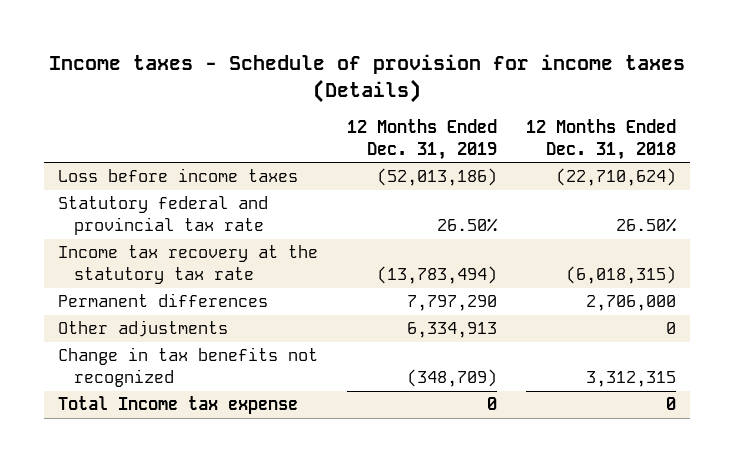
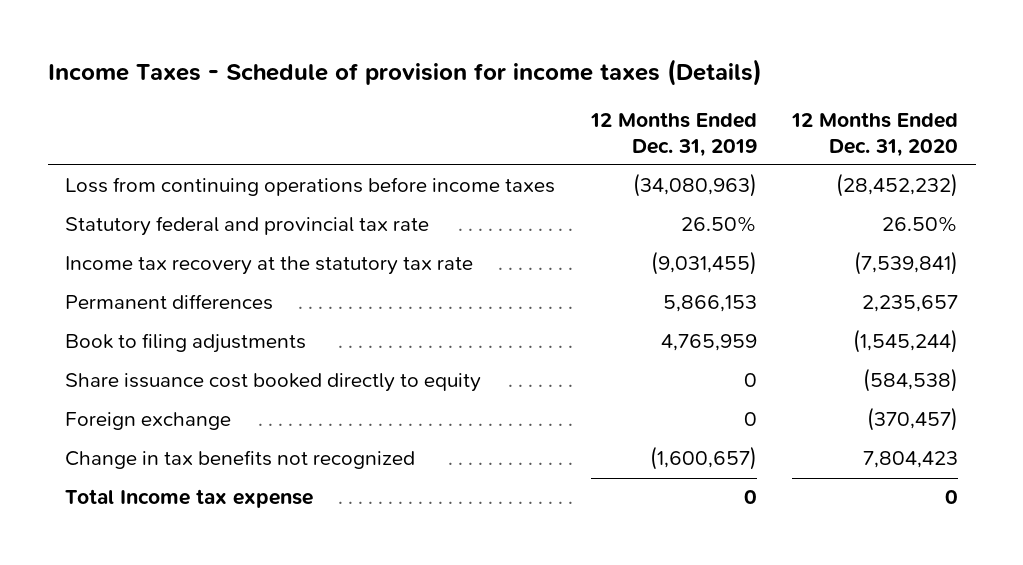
[49,54,686,103] Income taxes - Schedule of provision for income taxes (Details) -> [47,59,762,87] Income Taxes - Schedule of provision for income taxes (Details)
[525,119,676,160] 12 Months Ended Dec. 31, 2018 -> none
none -> [790,112,958,157] 12 Months Ended Dec. 31, 2020
[58,168,299,183] Loss before income taxes -> [65,177,556,197] Loss from continuing operations before income taxes
[377,168,498,187] (52,013,186) -> [632,173,757,198] (34,080,963)
[58,320,229,338] Other adjustments -> none
[377,266,498,285] (13,783,494) -> [650,251,757,276] (9,031,455)
[407,295,498,312] 7,797,290 -> [662,295,757,313] 5,866,153
none -> [65,333,307,354] Book to filing adjustments
none -> [65,373,482,393] Share issuance cost booked directly to equity
none -> [65,412,232,431] Foreign exchange
[407,369,498,388] (348,709) -> [649,446,757,471] (1,600,657)

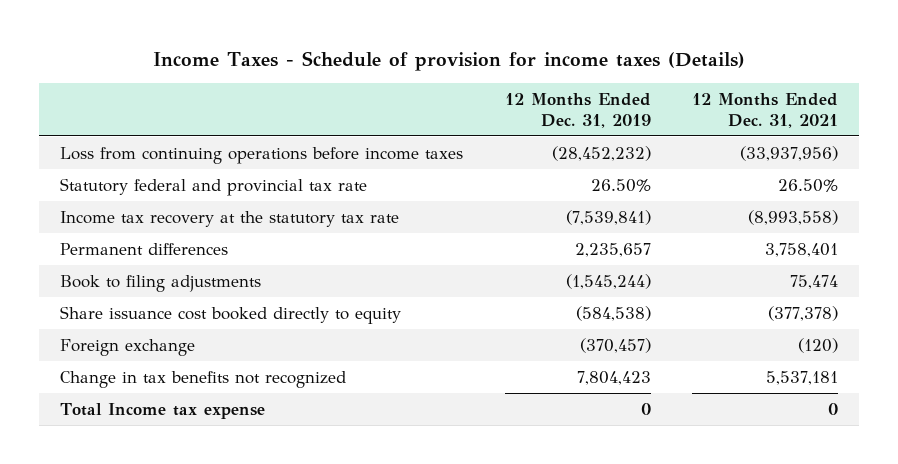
[790,112,958,157] 12 Months Ended Dec. 31, 2020 -> none
none -> [692,92,839,128] 12 Months Ended Dec. 31, 2021
[632,173,757,198] (34,080,963) -> [551,146,651,162] (28,452,232)
[650,251,757,276] (9,031,455) -> [565,210,651,226] (7,539,841)
[662,295,757,313] 5,866,153 -> [574,243,651,258] 2,235,657
[660,334,757,352] 4,765,959 -> [565,274,651,290] (1,545,244)
[743,373,757,388] 0 -> [575,306,651,322] (584,538)
[743,412,757,427] 0 -> [579,338,651,354] (370,457)
[649,446,757,471] (1,600,657) -> [576,371,651,386] 7,804,423

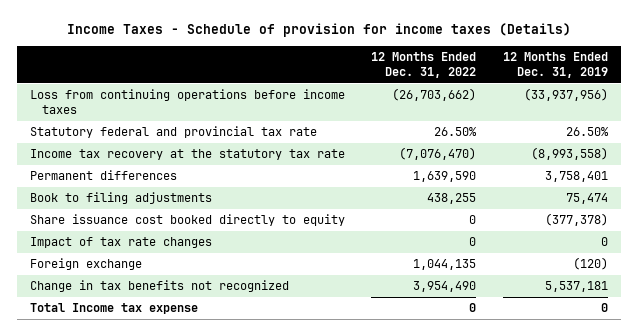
[692,92,839,128] 12 Months Ended Dec. 31, 2021 -> none
none -> [371,51,477,78] 12 Months Ended Dec. 31, 2022
[551,146,651,162] (28,452,232) -> [524,88,609,102] (33,937,956)
[565,210,651,226] (7,539,841) -> [531,147,609,161] (8,993,558)
[574,243,651,258] 2,235,657 -> [545,171,609,183] 3,758,401
[565,274,651,290] (1,545,244) -> [566,193,609,205] 75,474
[575,306,651,322] (584,538) -> [545,213,609,227] (377,378)
none -> [29,237,212,249] Impact of tax rate changes
[579,338,651,354] (370,457) -> [573,257,609,271] (120)
[576,371,651,386] 7,804,423 -> [545,281,609,293] 5,537,181

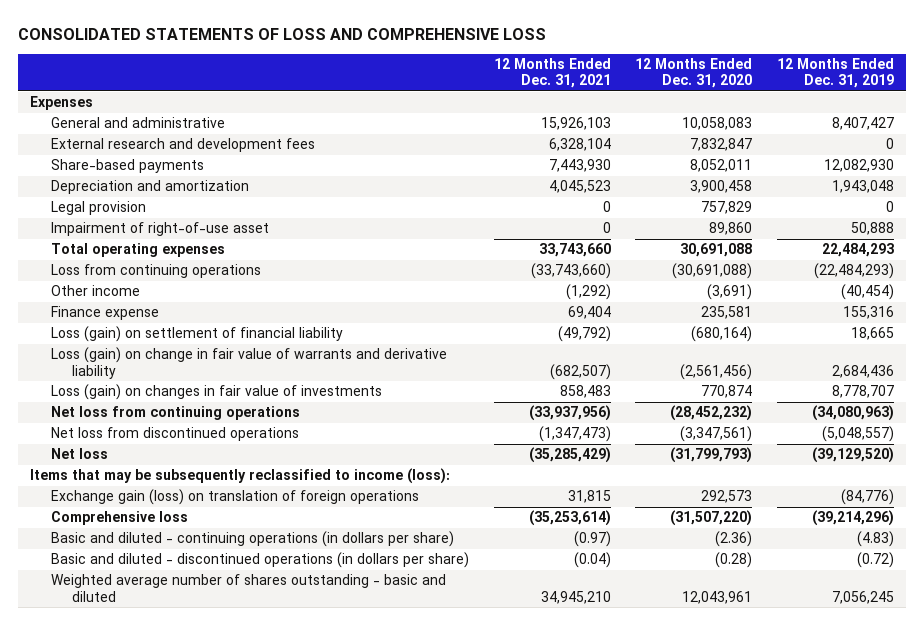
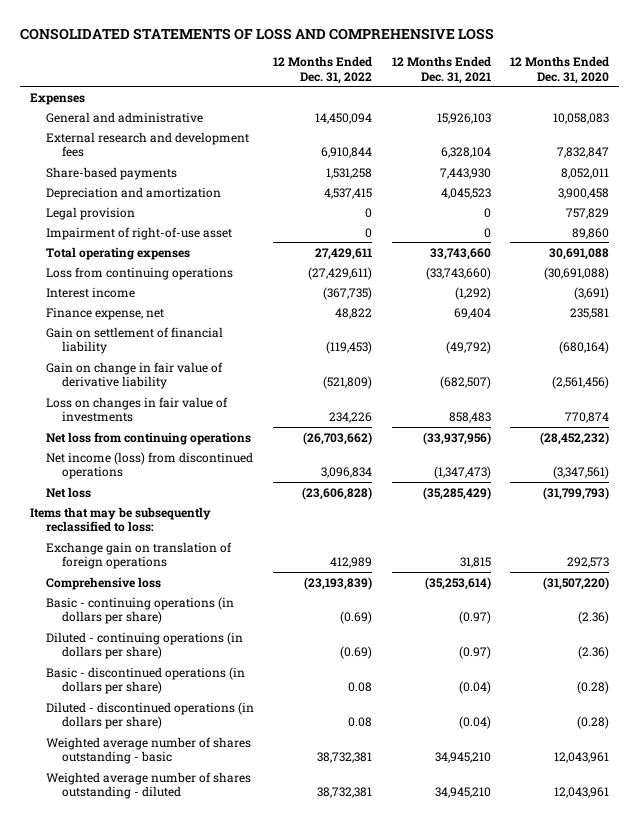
[776,58,894,89] 12 Months Ended Dec. 31, 2019 -> none
none -> [273,55,373,84] 12 Months Ended Dec. 31, 2022
[51,285,141,297] Other income -> [45,286,135,298] Interest income
[51,306,160,321] Finance expense -> [45,306,164,320] Finance expense, net
[51,326,344,343] Loss (gain) on settlement of financial liability -> [45,326,223,355] Gain on settlement of financial liability
[51,347,448,379] Loss (gain) on change in fair value of warrants and derivative liability -> [45,361,223,390] Gain on change in fair value of derivative liability
[51,384,383,401] Loss (gain) on changes in fair value of investments -> [45,396,228,423] Loss on changes in fair value of investments
[51,427,300,442] Net loss from discontinued operations -> [45,451,253,480] Net income (loss) from discontinued operations
[30,468,451,485] Items that may be subsequently reclassified to income (loss): -> [29,506,211,533] Items that may be subsequently reclassified to loss:
[51,489,420,506] Exchange gain (loss) on translation of foreign operations -> [45,541,232,570] Exchange gain on translation of foreign operations
[51,531,455,548] Basic and diluted - continuing operations (in dollars per share) -> [45,596,234,625] Basic - continuing operations (in dollars per share)
none -> [45,631,243,660] Diluted - continuing operations (in dollars per share)
[51,552,470,569] Basic and diluted - discontinued operations (in dollars per share) -> [45,666,245,695] Basic - discontinued operations (in dollars per share)
none -> [45,701,254,730] Diluted - discontinued operations (in dollars per share)
none -> [45,736,251,765] Weighted average number of shares outstanding - basic
[51,574,447,602] Weighted average number of shares outstanding - basic and diluted -> [45,771,251,800] Weighted average number of shares outstanding - diluted

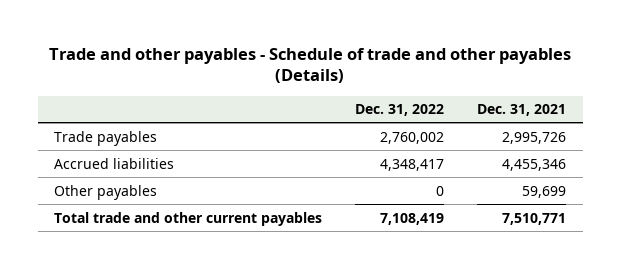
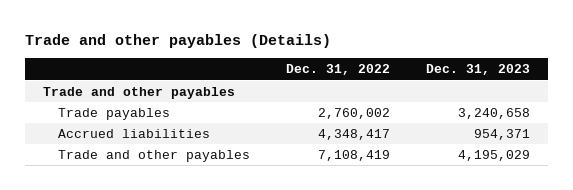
[49,47,572,84] Trade and other payables - Schedule of trade and other payables (Details) -> [25,34,332,49] Trade and other payables (Details)
[477,104,567,117] Dec. 31, 2021 -> none
none -> [425,64,530,76] Dec. 31, 2023
none -> [43,86,236,99] Trade and other payables
[54,184,158,200] Other payables -> none
[54,211,323,226] Total trade and other current payables -> [57,149,250,162] Trade and other payables

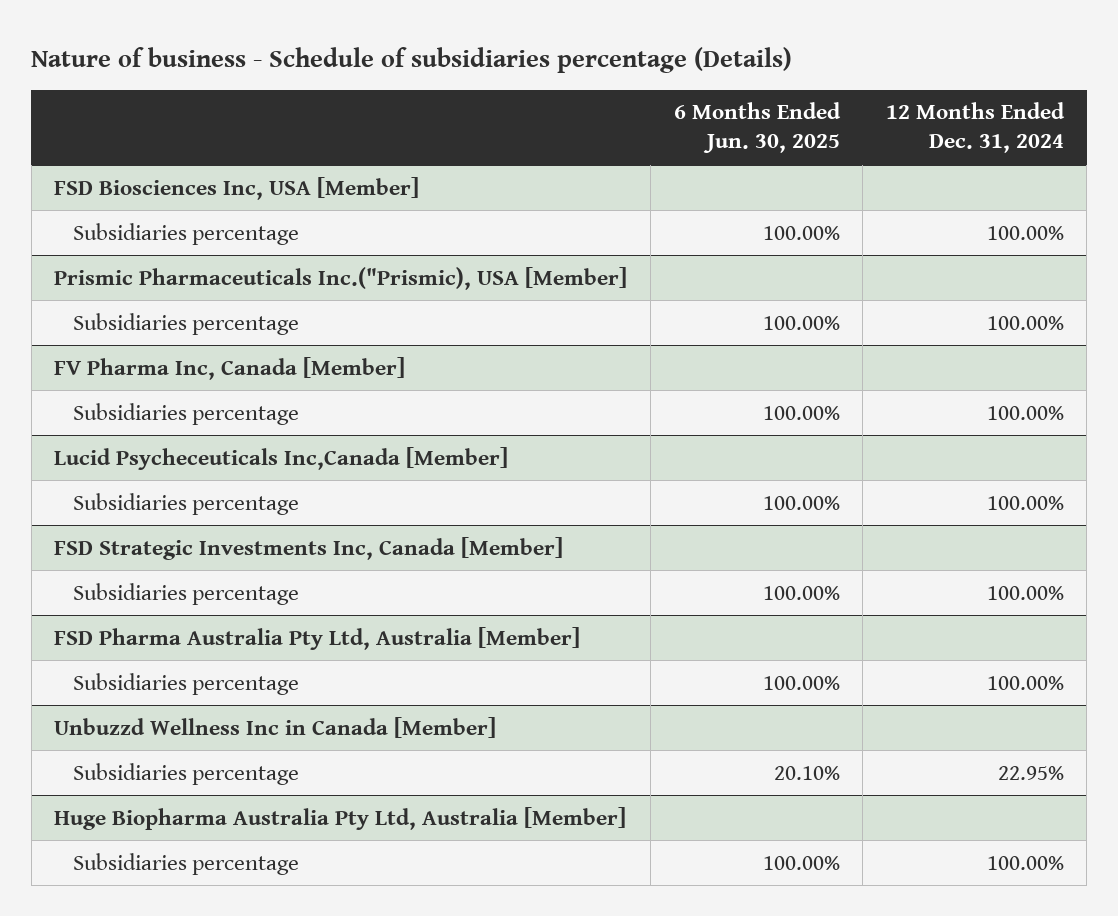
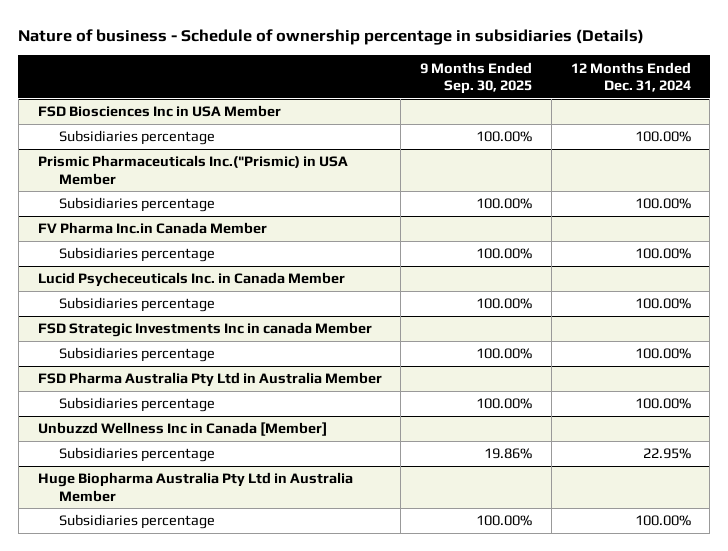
[31,46,793,73] Nature of business - Schedule of subsidiaries percentage (Details) -> [18,28,645,45] Nature of business - Schedule of ownership percentage in subsidiaries (Details)
[673,102,841,154] 6 Months Ended Jun. 30, 2025 -> none
none -> [420,61,533,94] 9 Months Ended Sep. 30, 2025
[54,176,420,200] FSD Biosciences Inc, USA [Member] -> [37,105,281,118] FSD Biosciences Inc in USA Member
[54,266,628,290] Prismic Pharmaceuticals Inc.("Prismic), USA [Member] -> [37,155,348,185] Prismic Pharmaceuticals Inc.("Prismic) in USA Member
[54,356,406,380] FV Pharma Inc, Canada [Member] -> [37,222,267,235] FV Pharma Inc.in Canada Member
[54,446,509,470] Lucid Psycheceuticals Inc,Canada [Member] -> [37,272,345,288] Lucid Psycheceuticals Inc. in Canada Member
[54,536,564,560] FSD Strategic Investments Inc, Canada [Member] -> [37,322,372,338] FSD Strategic Investments Inc in canada Member
[54,626,581,650] FSD Pharma Australia Pty Ltd, Australia [Member] -> [37,372,382,388] FSD Pharma Australia Pty Ltd in Australia Member
[54,806,627,830] Huge Biopharma Australia Pty Ltd, Australia [Member] -> [37,472,353,502] Huge Biopharma Australia Pty Ltd in Australia Member

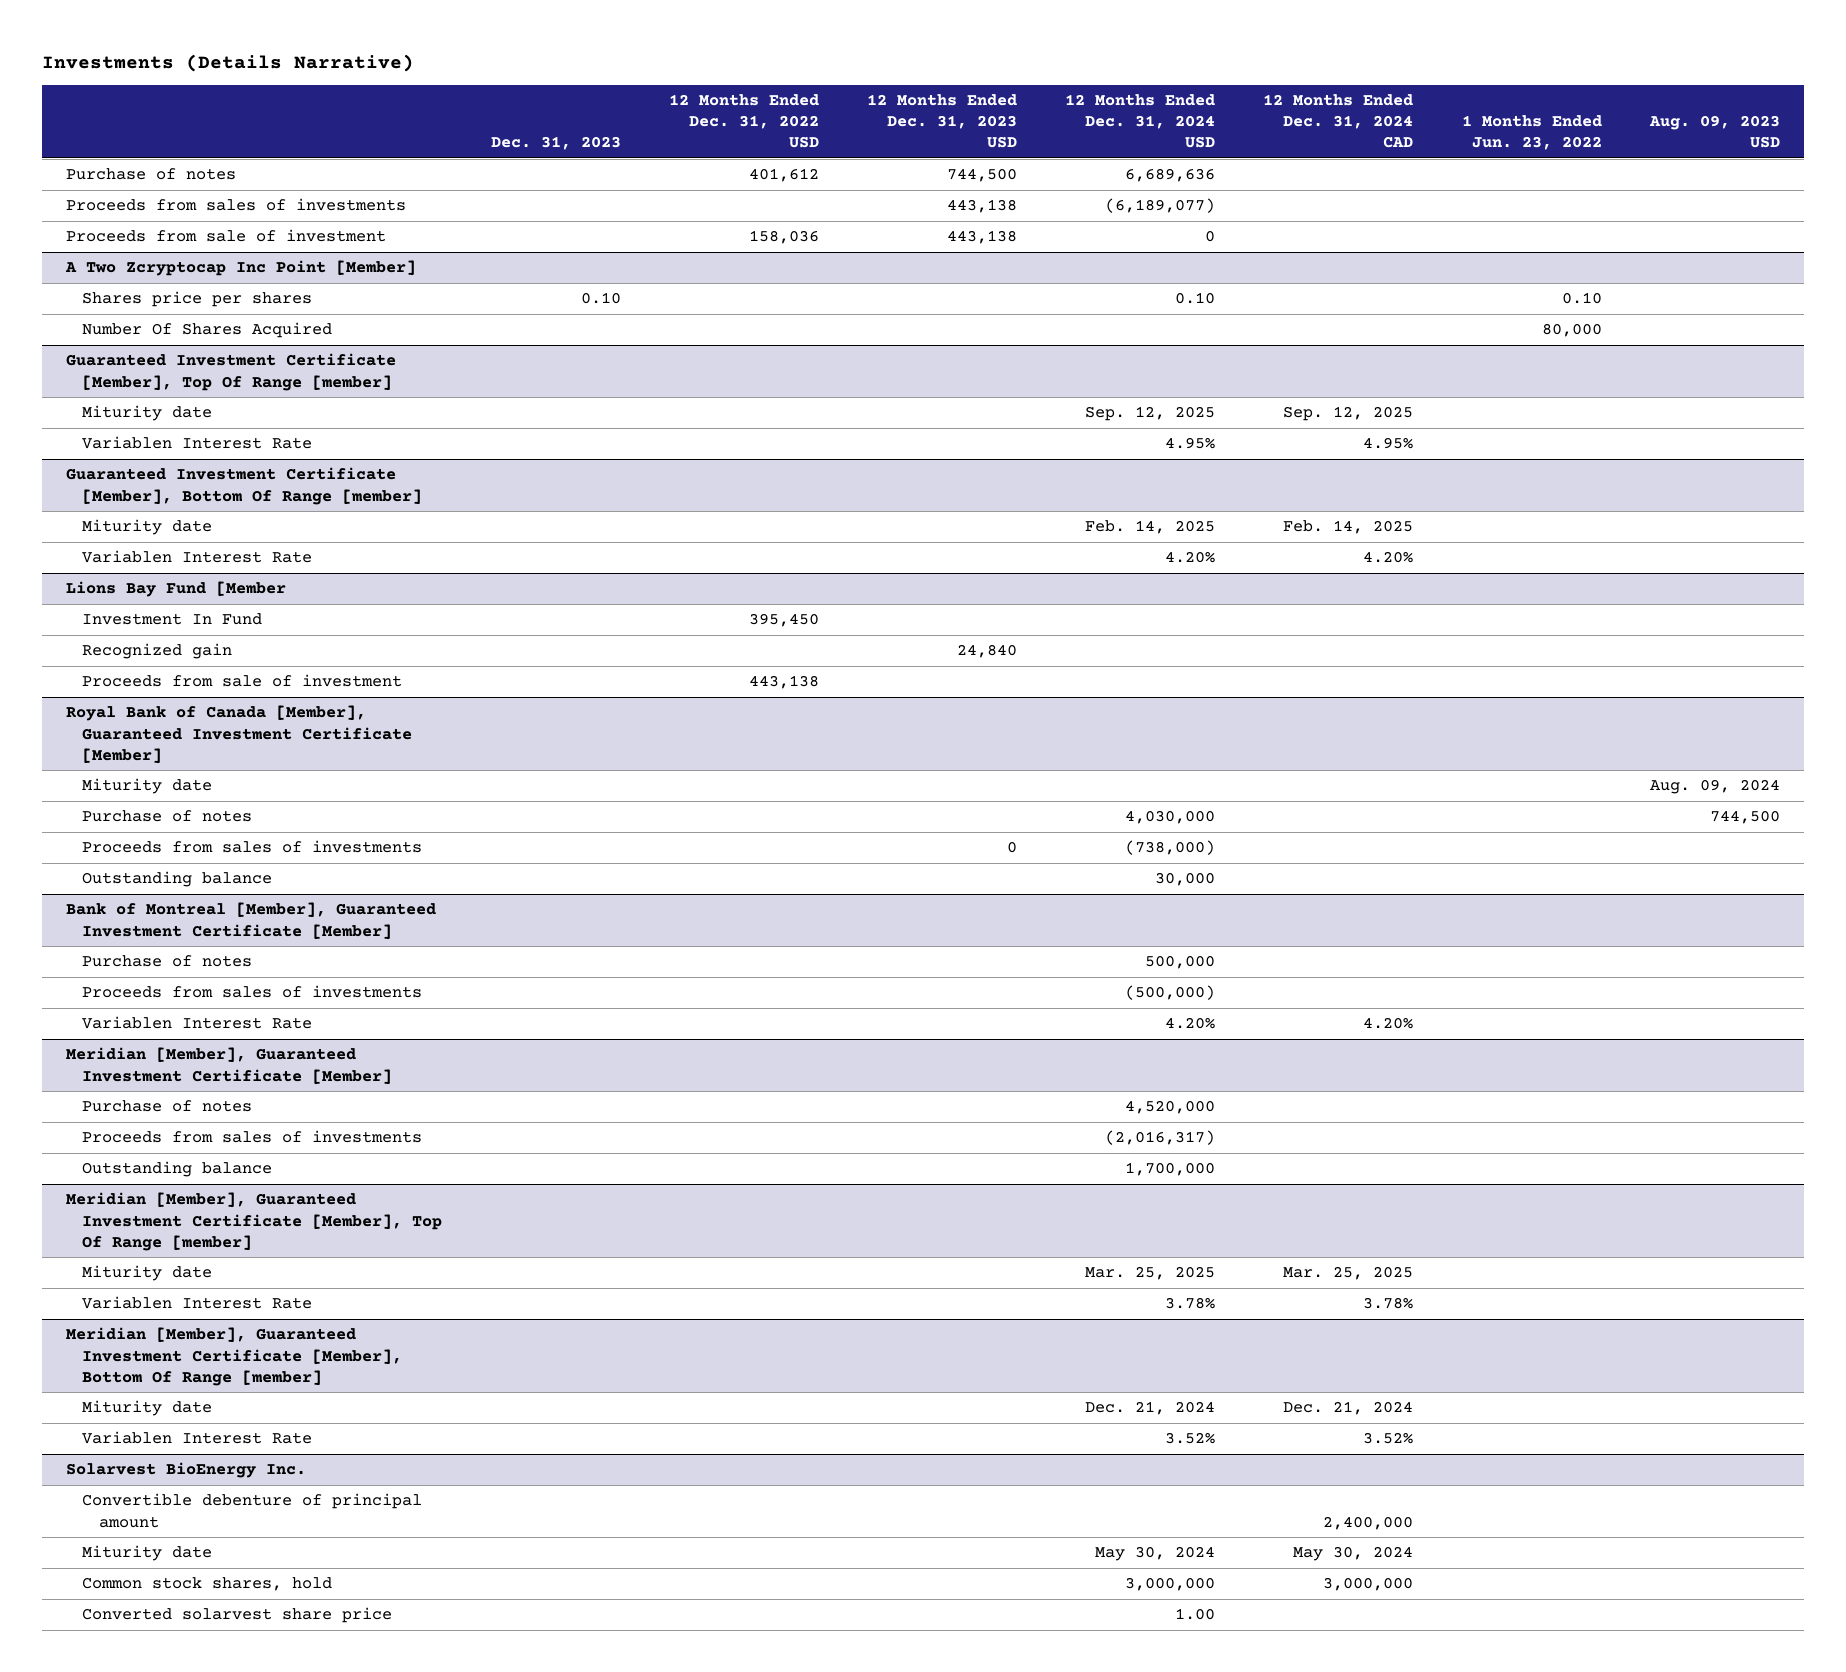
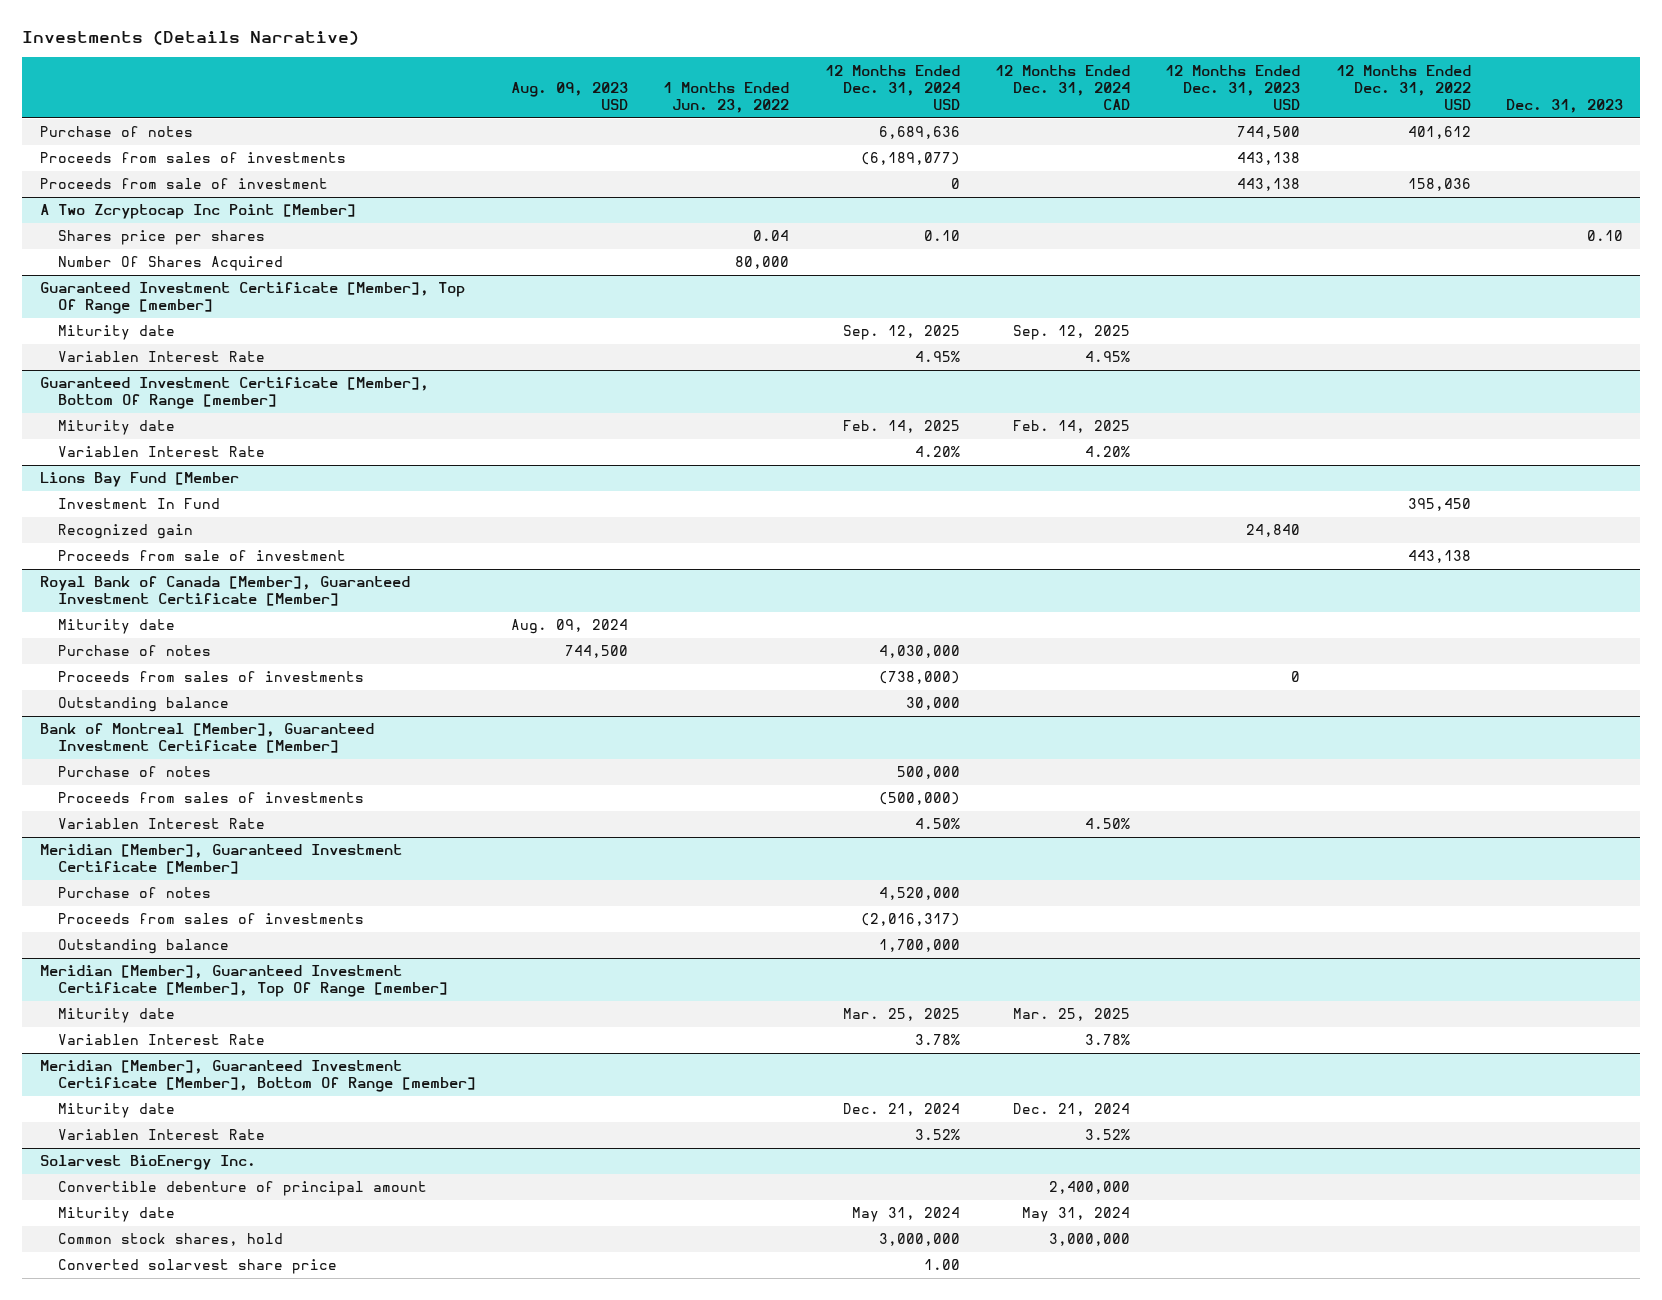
[1561,292,1602,305] 0.10 -> [753,230,790,242] 0.04
[1165,1017,1216,1030] 4.20% -> [914,818,960,830] 4.50%
[1363,1017,1414,1030] 4.20% -> [1084,818,1130,830] 4.50%
[1095,1546,1216,1562] May 30, 2024 -> [851,1207,960,1223] May 31, 2024
[1293,1546,1414,1562] May 30, 2024 -> [1021,1207,1130,1223] May 31, 2024

